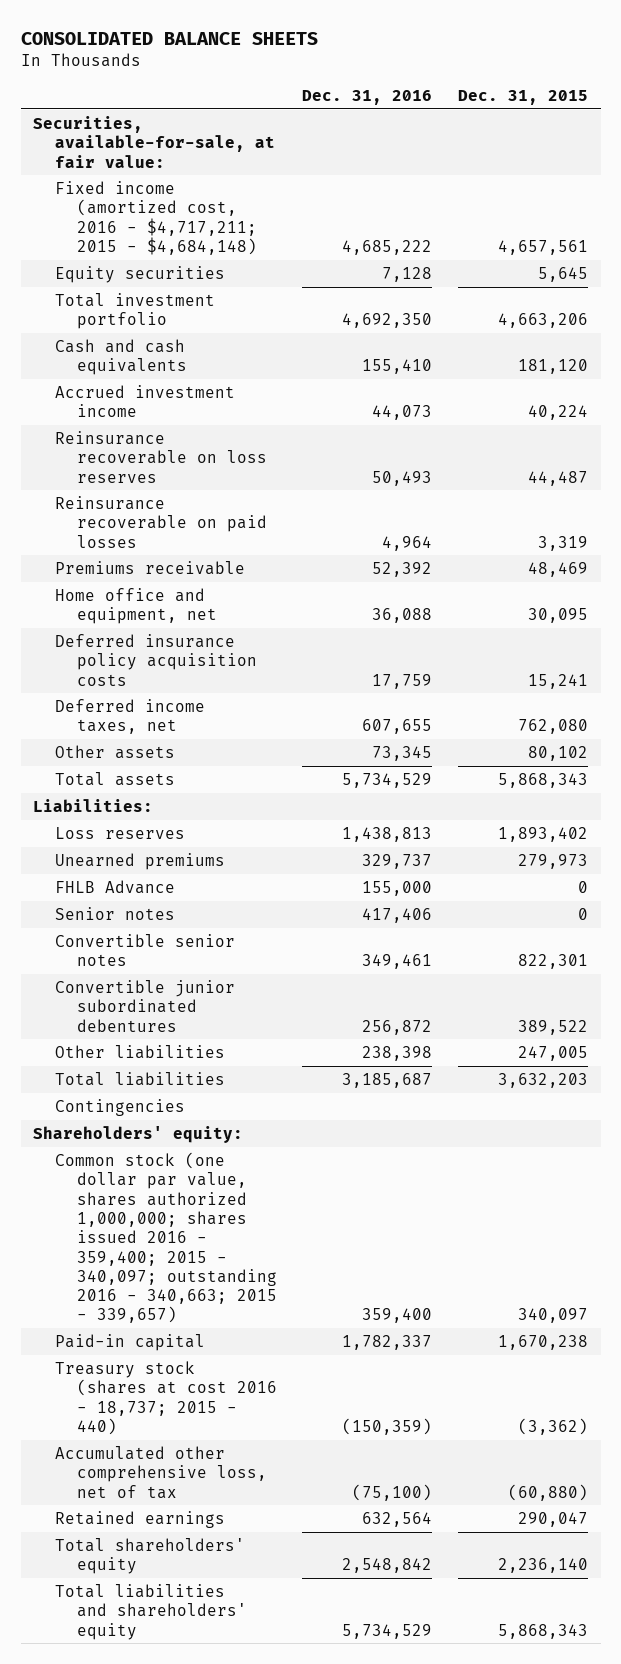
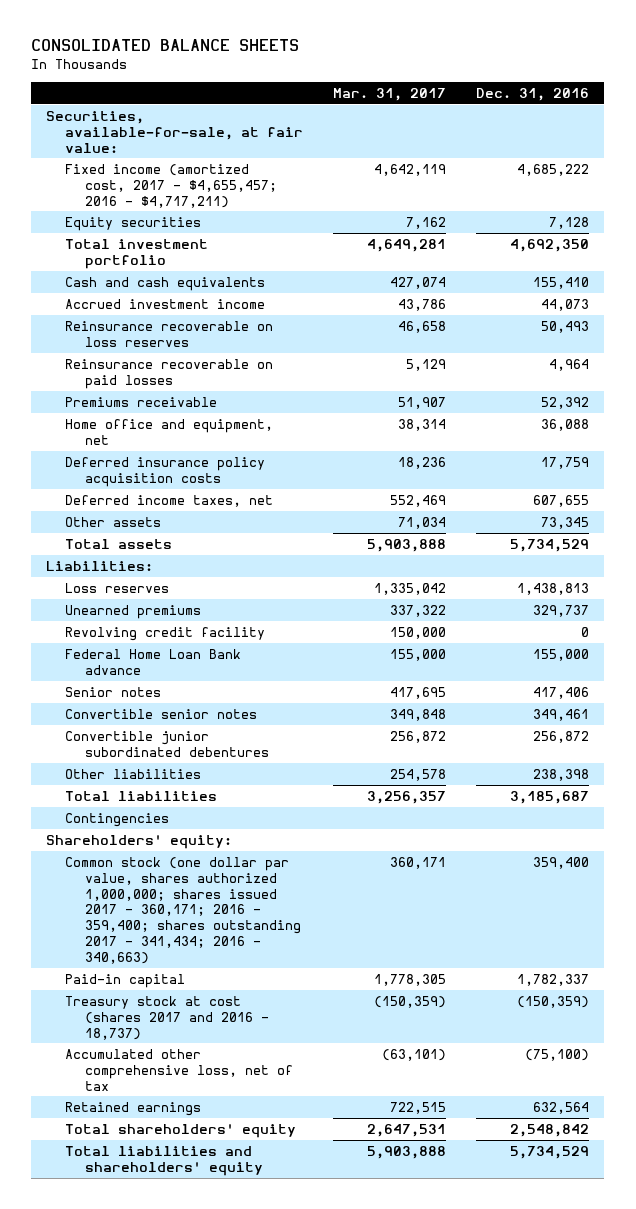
[458,89,589,105] Dec. 31, 2015 -> none
none -> [333,87,447,101] Mar. 31, 2017
[54,180,257,255] Fixed income (amortized cost, 2016 - $4,717,211; 2015 - $4,684,148) -> [65,163,277,208] Fixed income (amortized cost, 2017 - $4,655,457; 2016 - $4,717,211)
none -> [65,626,266,641] Revolving credit facility
[54,879,175,894] FHLB Advance -> [65,648,242,675] Federal Home Loan Bank advance
[54,1151,277,1324] Common stock (one dollar par value, shares authorized 1,000,000; shares issued 2016 - 359,400; 2015 - 340,097; outstanding 2016 - 340,663; 2015 - 339,657) -> [65,856,301,964] Common stock (one dollar par value, shares authorized 1,000,000; shares issued 2017 - 360,171; 2016 - 359,400; shares outstanding 2017 - 341,434; 2016 - 340,663)
[54,1360,277,1435] Treasury stock (shares at cost 2016 - 18,737; 2015 - 440) -> [65,995,269,1040] Treasury stock at cost (shares 2017 and 2016 - 18,737)

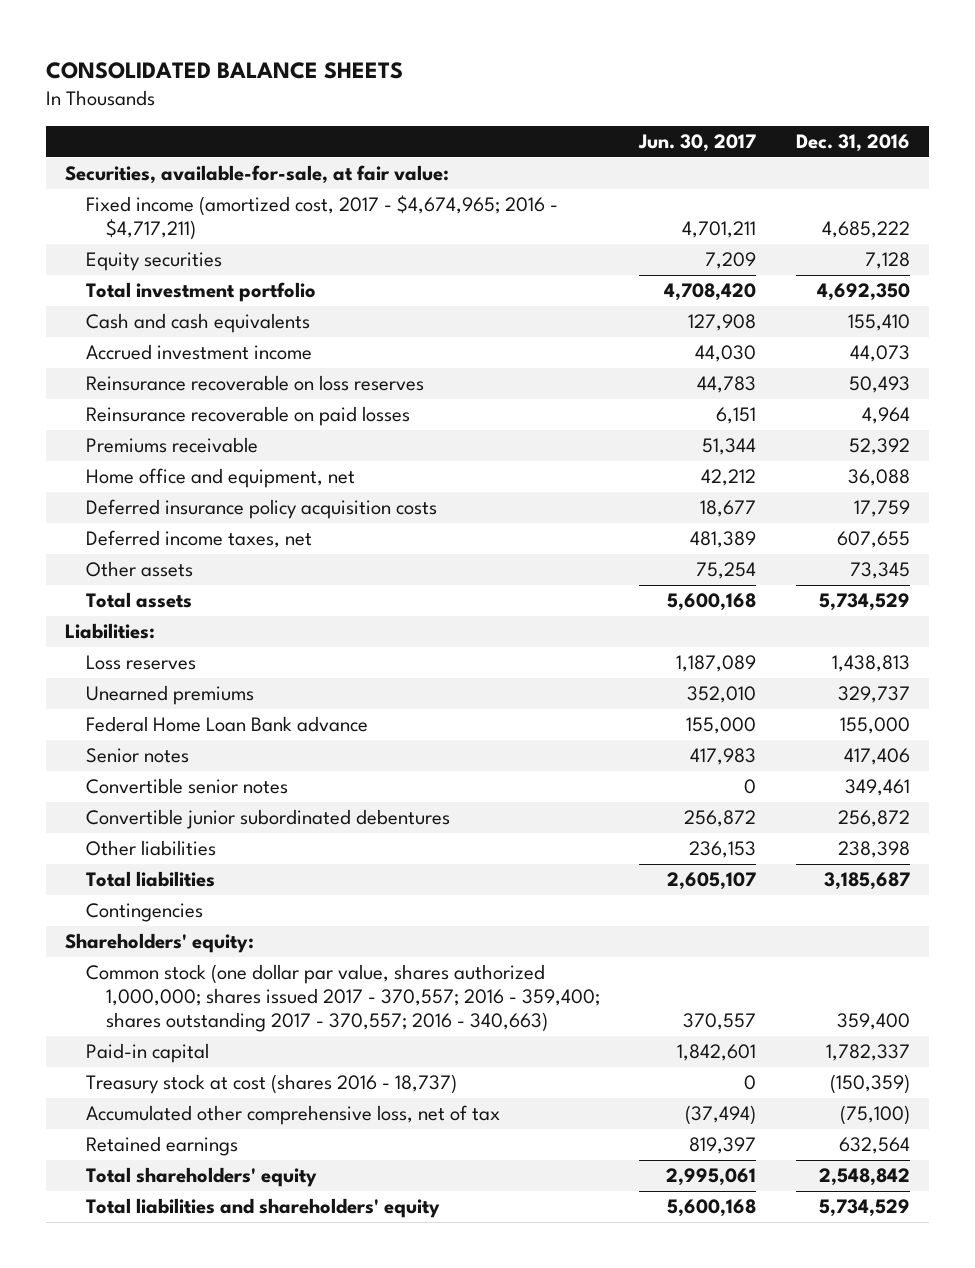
[333,87,447,101] Mar. 31, 2017 -> none
none -> [638,134,757,153] Jun. 30, 2017
[65,163,277,208] Fixed income (amortized cost, 2017 - $4,655,457; 2016 - $4,717,211) -> [85,195,558,241] Fixed income (amortized cost, 2017 - $4,674,965; 2016 - $4,717,211)
[65,626,266,641] Revolving credit facility -> none
[65,856,301,964] Common stock (one dollar par value, shares authorized 1,000,000; shares issued 2017 - 360,171; 2016 - 359,400; shares outstanding 2017 - 341,434; 2016 - 340,663) -> [85,964,600,1033] Common stock (one dollar par value, shares authorized 1,000,000; shares issued 2017 - 370,557; 2016 - 359,400; shares outstanding 2017 - 370,557; 2016 - 340,663)
[65,995,269,1040] Treasury stock at cost (shares 2017 and 2016 - 18,737) -> [85,1074,457,1095] Treasury stock at cost (shares 2016 - 18,737)

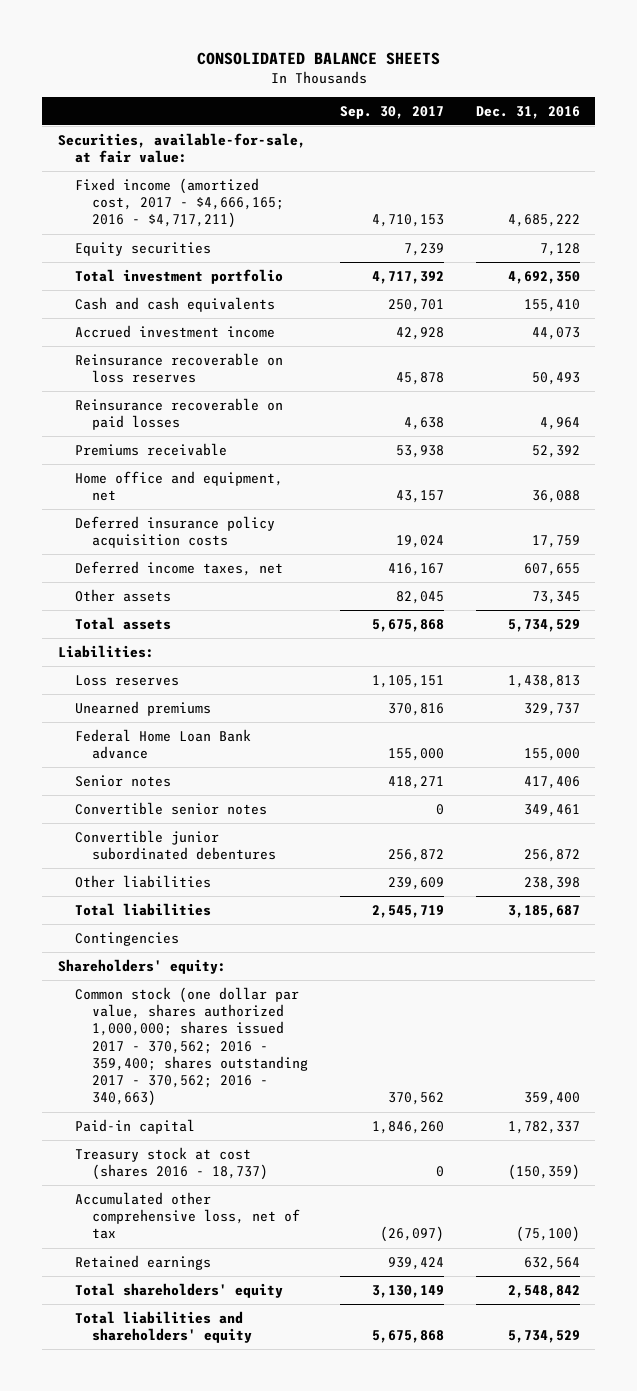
[638,134,757,153] Jun. 30, 2017 -> none
none -> [339,105,444,119] Sep. 30, 2017
[85,195,558,241] Fixed income (amortized cost, 2017 - $4,674,965; 2016 - $4,717,211) -> [74,177,285,229] Fixed income (amortized cost, 2017 - $4,666,165; 2016 - $4,717,211)
[85,964,600,1033] Common stock (one dollar par value, shares authorized 1,000,000; shares issued 2017 - 370,557; 2016 - 359,400; shares outstanding 2017 - 370,557; 2016 - 340,663) -> [74,986,309,1107] Common stock (one dollar par value, shares authorized 1,000,000; shares issued 2017 - 370,562; 2016 - 359,400; shares outstanding 2017 - 370,562; 2016 - 340,663)

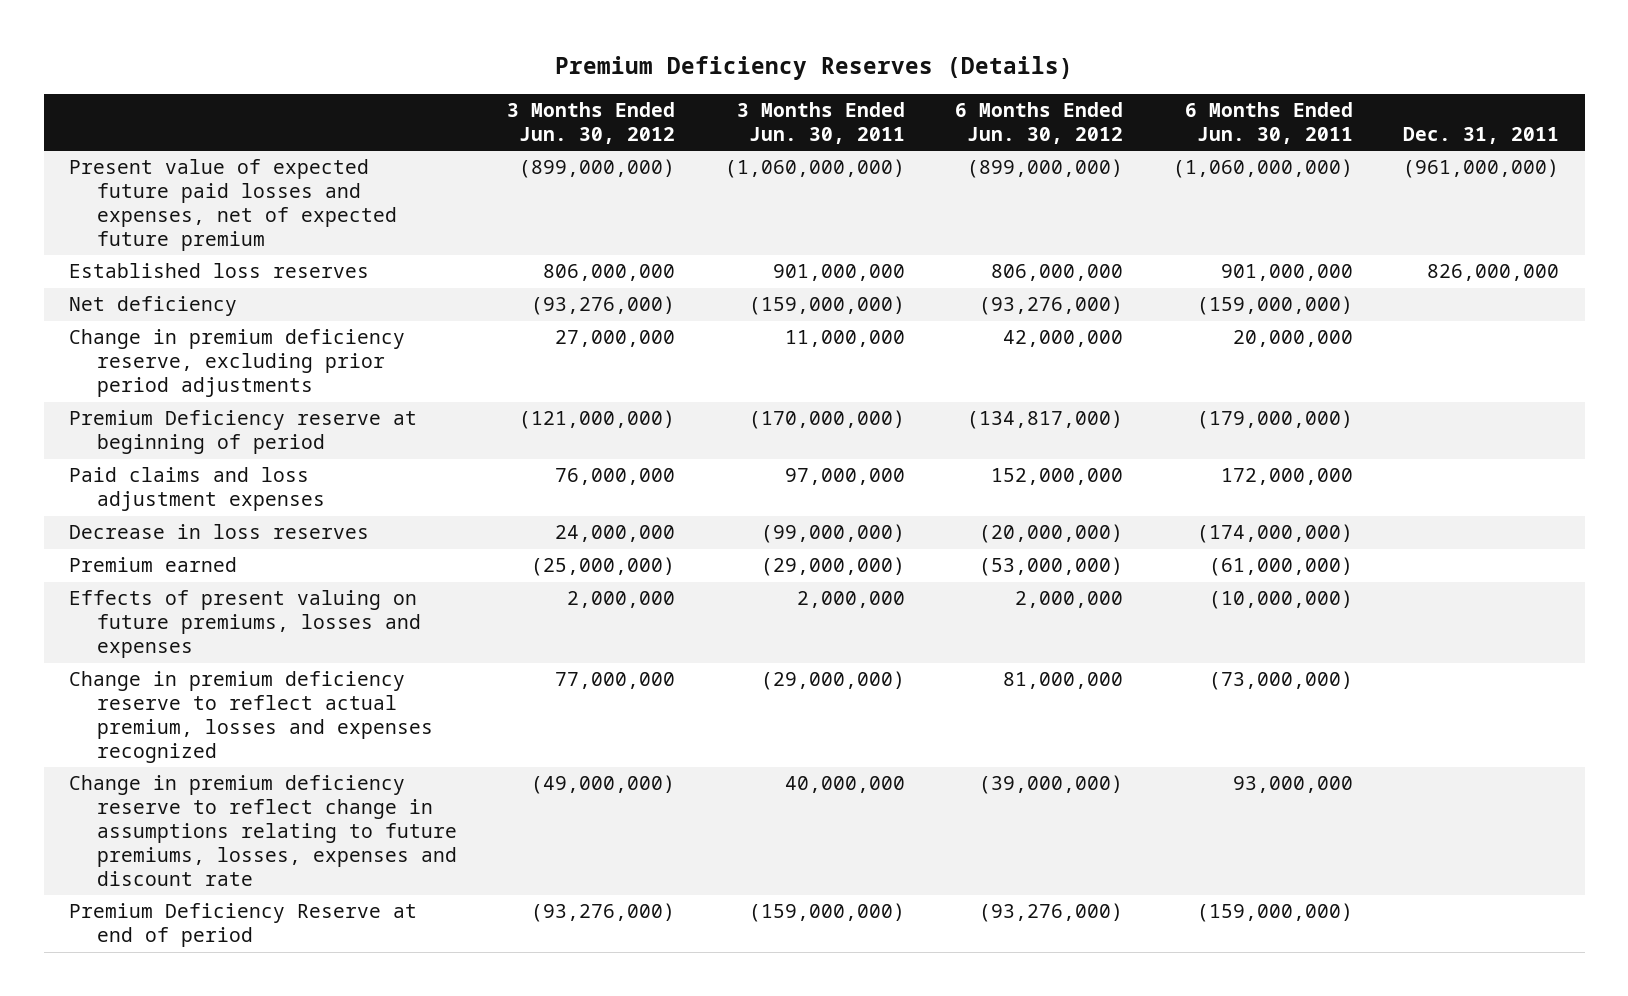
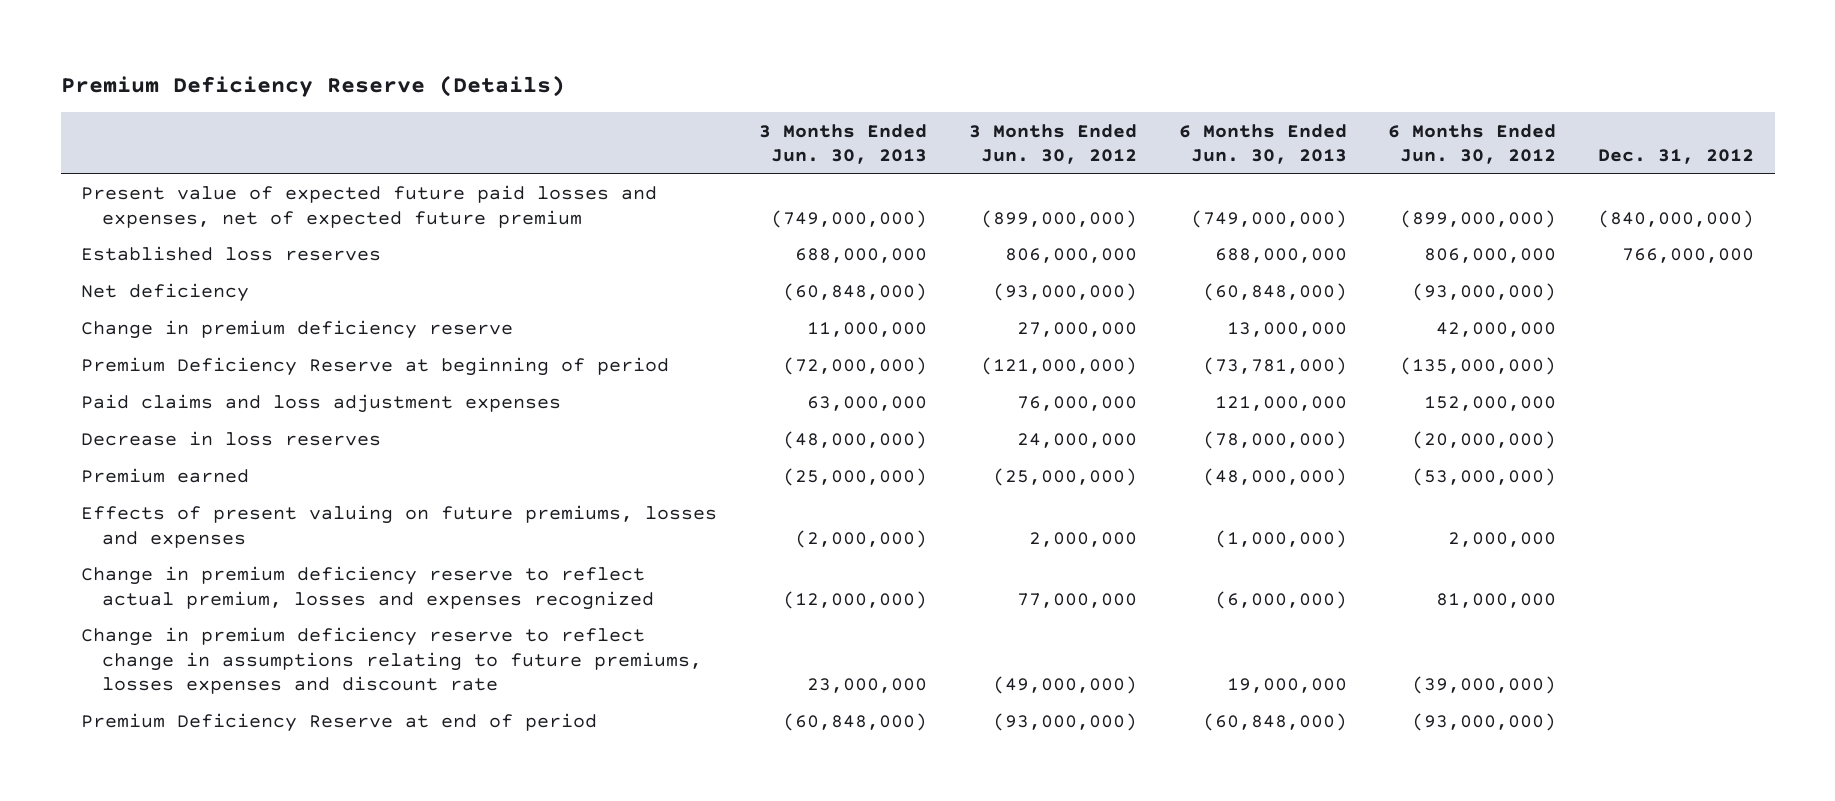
[555,55,1074,80] Premium Deficiency Reserves (Details) -> [60,74,565,97] Premium Deficiency Reserve (Details)
[737,101,906,144] 3 Months Ended Jun. 30, 2011 -> none
[1185,101,1354,144] 6 Months Ended Jun. 30, 2011 -> none
[1403,126,1560,144] Dec. 31, 2011 -> none
none -> [759,123,928,165] 3 Months Ended Jun. 30, 2013
none -> [1178,123,1347,165] 6 Months Ended Jun. 30, 2013
none -> [1597,149,1754,165] Dec. 31, 2012
[531,296,676,316] (93,276,000) -> [992,283,1137,302] (93,000,000)
[979,296,1124,316] (93,276,000) -> [1412,283,1557,302] (93,000,000)
[68,329,405,398] Change in premium deficiency reserve, excluding prior period adjustments -> [81,320,514,340] Change in premium deficiency reserve
[68,410,417,455] Premium Deficiency reserve at beginning of period -> [81,357,670,377] Premium Deficiency Reserve at beginning of period
[967,410,1124,430] (134,817,000) -> [1400,357,1557,376] (135,000,000)
[68,775,458,886] Change in premium deficiency reserve to reflect change in assumptions relating to future premiums, losses, expenses and discount rate -> [81,627,703,695] Change in premium deficiency reserve to reflect change in assumptions relating to future premiums, losses expenses and discount rate
[531,903,676,923] (93,276,000) -> [992,713,1137,732] (93,000,000)
[979,903,1124,923] (93,276,000) -> [1412,713,1557,732] (93,000,000)

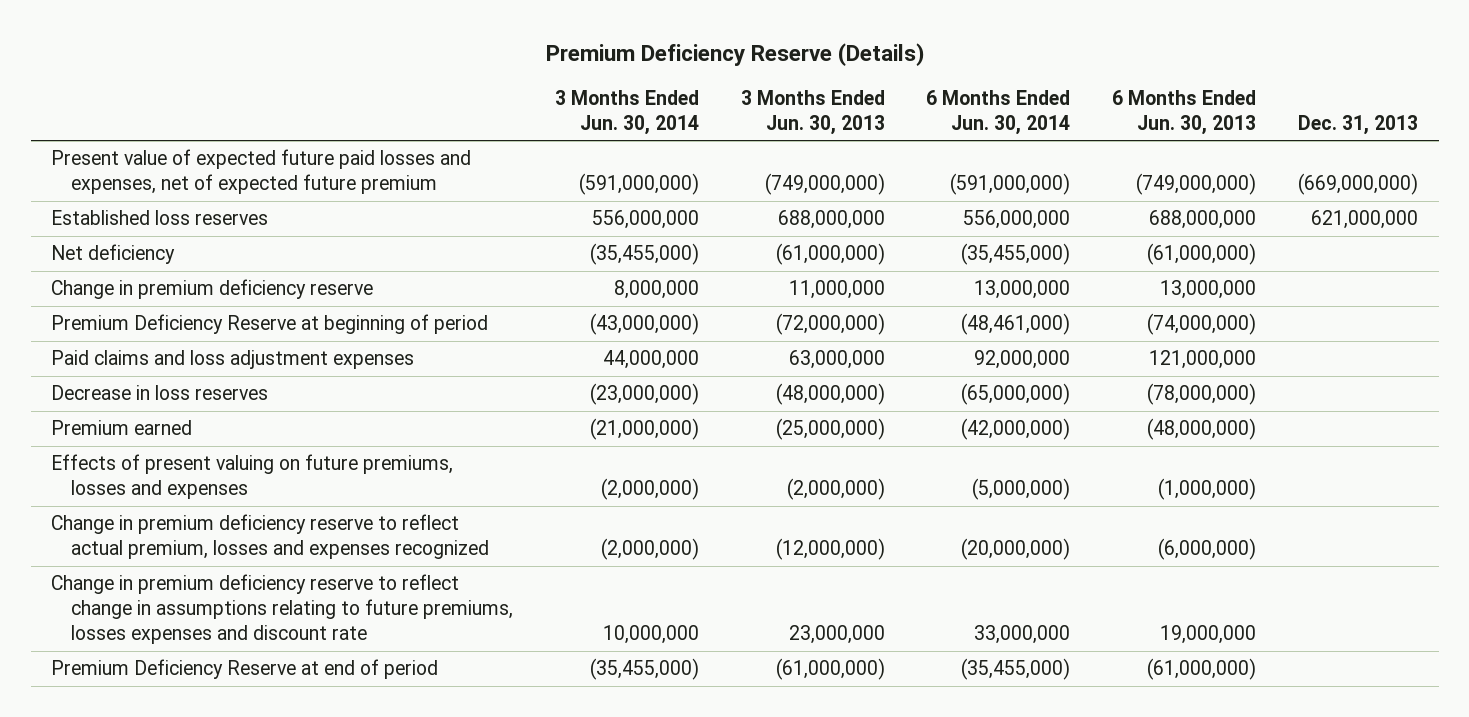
[968,123,1137,165] 3 Months Ended Jun. 30, 2012 -> none
[1388,123,1557,165] 6 Months Ended Jun. 30, 2012 -> none
[1597,149,1754,165] Dec. 31, 2012 -> none
none -> [554,89,699,135] 3 Months Ended Jun. 30, 2014
none -> [926,89,1071,135] 6 Months Ended Jun. 30, 2014
none -> [1297,114,1418,135] Dec. 31, 2013
[783,283,928,302] (60,848,000) -> [775,243,885,266] (61,000,000)
[1202,283,1347,302] (60,848,000) -> [1147,243,1257,266] (61,000,000)
[1202,357,1347,376] (73,781,000) -> [1147,313,1257,336] (74,000,000)
[783,713,928,732] (60,848,000) -> [775,658,885,681] (61,000,000)
[1202,713,1347,732] (60,848,000) -> [1147,658,1257,681] (61,000,000)

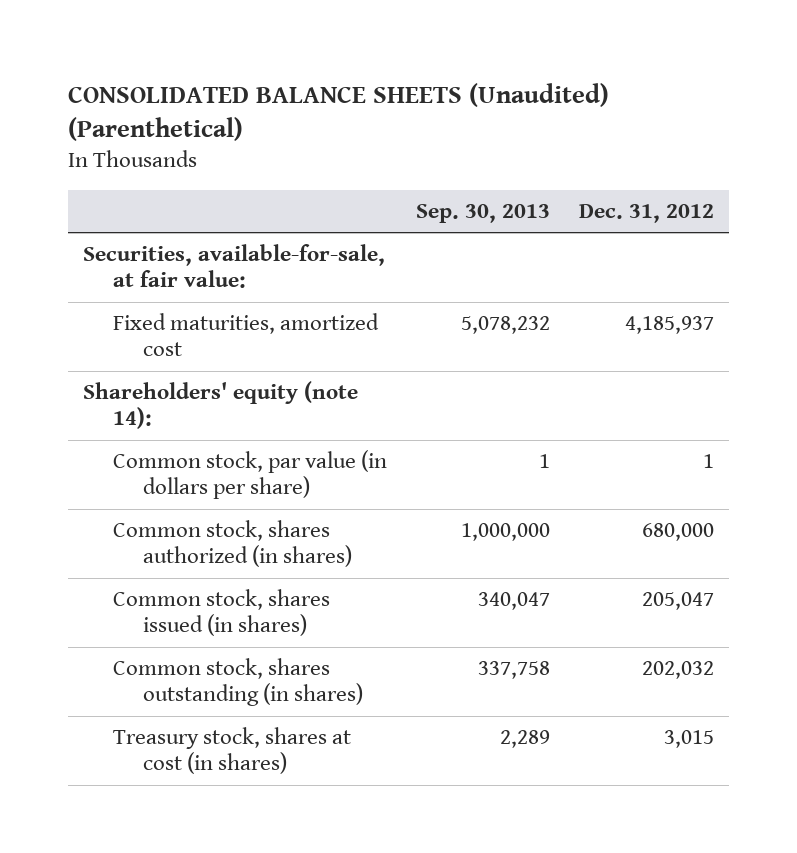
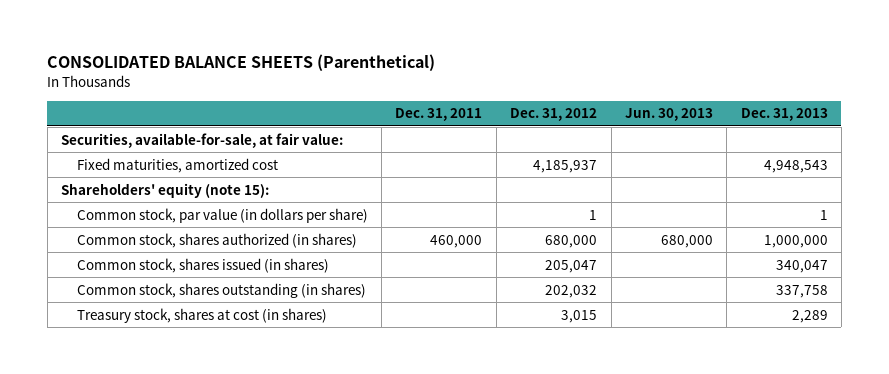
[67,82,609,142] CONSOLIDATED BALANCE SHEETS (Unaudited) (Parenthetical) -> [47,54,436,72] CONSOLIDATED BALANCE SHEETS (Parenthetical)
[415,203,550,223] Sep. 30, 2013 -> none
none -> [395,108,483,122] Dec. 31, 2011
none -> [624,108,713,122] Jun. 30, 2013
none -> [740,108,828,122] Dec. 31, 2013
[82,381,358,430] Shareholders' equity (note 14): -> [60,182,269,198] Shareholders' equity (note 15):

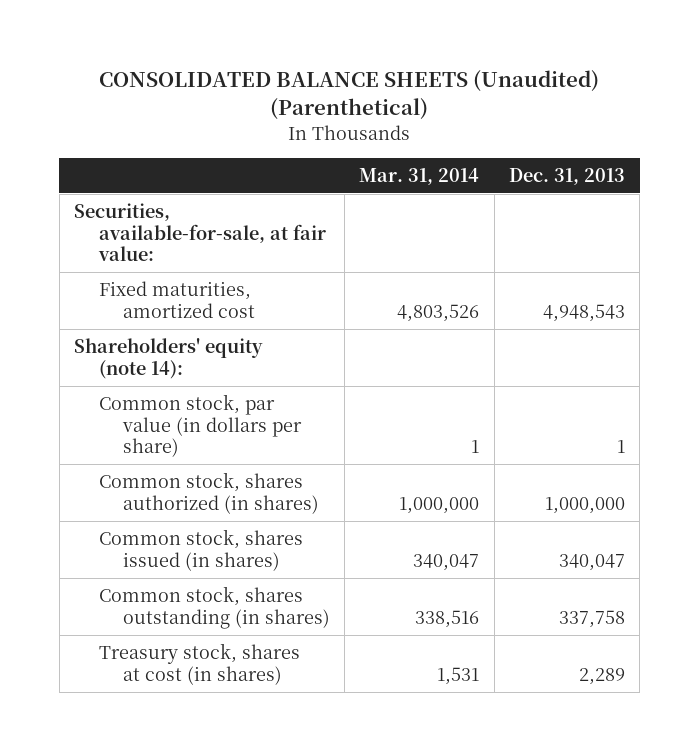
[47,54,436,72] CONSOLIDATED BALANCE SHEETS (Parenthetical) -> [99,70,600,121] CONSOLIDATED BALANCE SHEETS (Unaudited) (Parenthetical)
[395,108,483,122] Dec. 31, 2011 -> none
[510,108,598,122] Dec. 31, 2012 -> none
[624,108,713,122] Jun. 30, 2013 -> none
none -> [359,167,480,185] Mar. 31, 2014
[60,182,269,198] Shareholders' equity (note 15): -> [74,338,264,379] Shareholders' equity (note 14):

